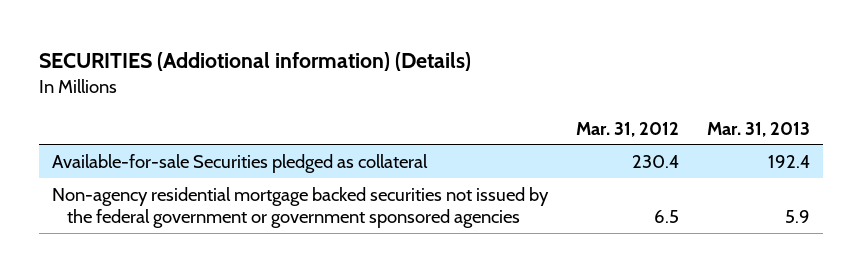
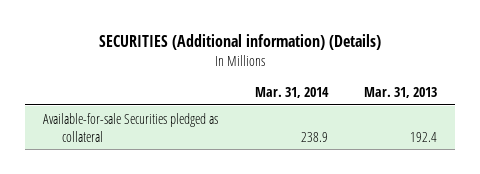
[38,51,471,71] SECURITIES (Addiotional information) (Details) -> [99,33,382,50] SECURITIES (Additional information) (Details)
[576,121,680,137] Mar. 31, 2012 -> none
none -> [254,87,329,99] Mar. 31, 2014
[52,186,550,229] Non-agency residential mortgage backed securities not issued by the federal government or government sponsored agencies -> none

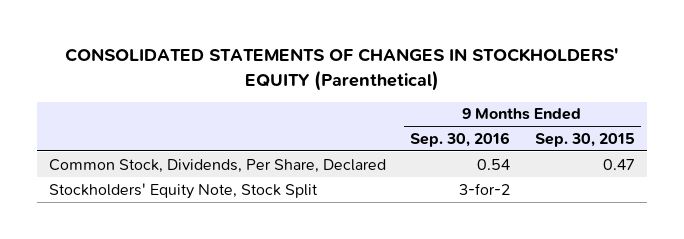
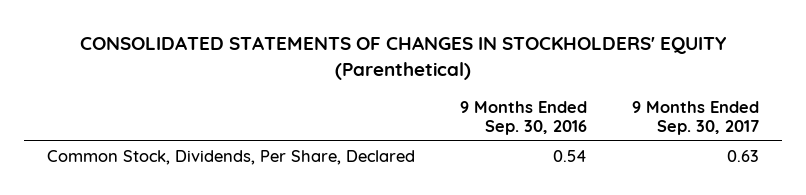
[534,132,635,147] Sep. 30, 2015 -> none
none -> [632,100,760,136] 9 Months Ended Sep. 30, 2017
[49,182,319,199] Stockholders' Equity Note, Stock Split -> none

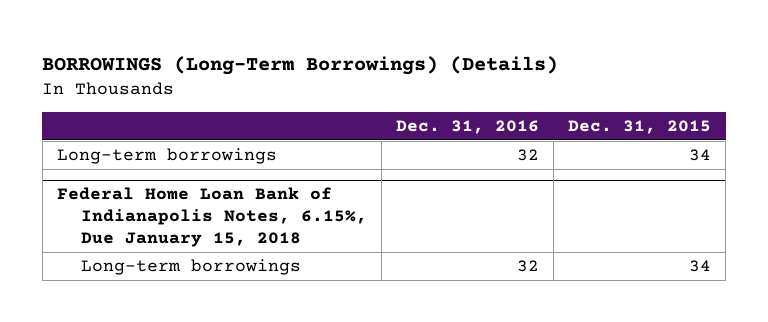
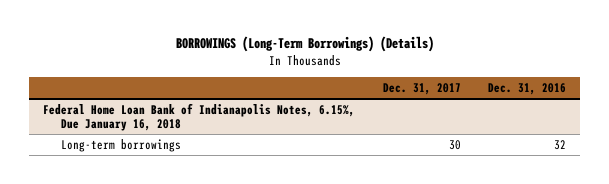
[568,120,712,135] Dec. 31, 2015 -> none
none -> [382,83,461,96] Dec. 31, 2017
[56,148,277,165] Long-term borrowings -> none
[56,187,367,248] Federal Home Loan Bank of Indianapolis Notes, 6.15%, Due January 15, 2018 -> [43,102,356,131] Federal Home Loan Bank of Indianapolis Notes, 6.15%, Due January 16, 2018

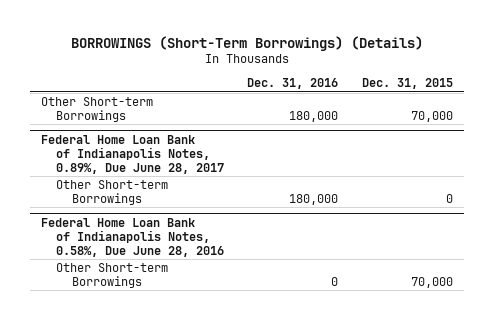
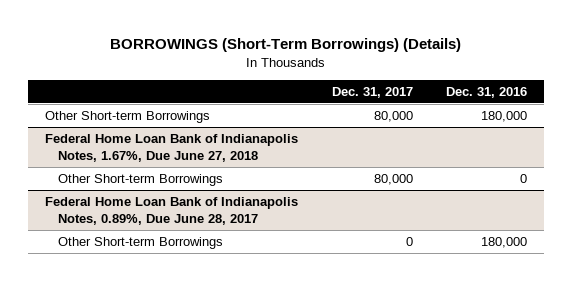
[361,78,453,90] Dec. 31, 2015 -> none
none -> [331,86,413,98] Dec. 31, 2017
none -> [45,133,299,162] Federal Home Loan Bank of Indianapolis Notes, 1.67%, Due June 27, 2018
none -> [57,173,223,186] Other Short-term Borrowings
[41,217,225,257] Federal Home Loan Bank of Indianapolis Notes, 0.58%, Due June 28, 2016 -> none
[56,262,169,288] Other Short-term Borrowings -> none

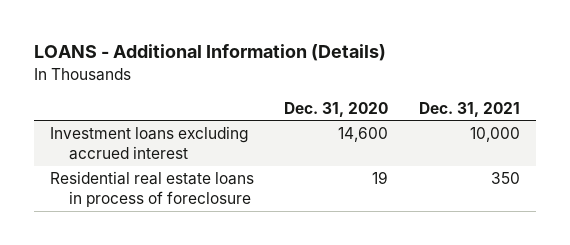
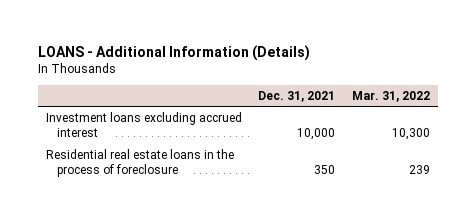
[284,101,389,117] Dec. 31, 2020 -> none
none -> [351,90,430,102] Mar. 31, 2022
[49,171,254,208] Residential real estate loans in process of foreclosure -> [46,148,235,178] Residential real estate loans in the process of foreclosure

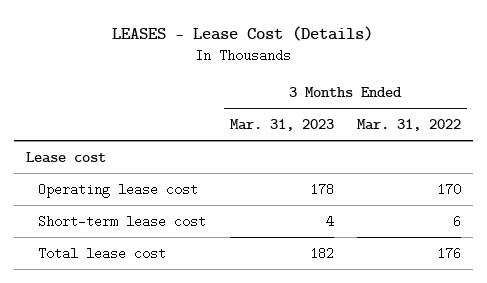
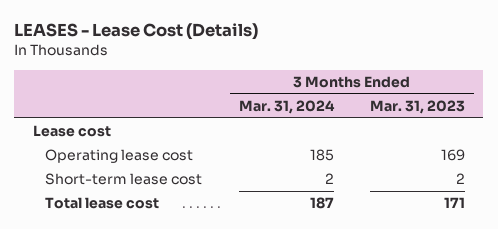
[357,118,462,131] Mar. 31, 2022 -> none
none -> [238,99,335,114] Mar. 31, 2024
[309,182,334,196] 178 -> [441,149,466,162] 169
[325,214,334,228] 4 -> [456,173,466,185] 2
[309,246,334,260] 182 -> [444,197,466,209] 171

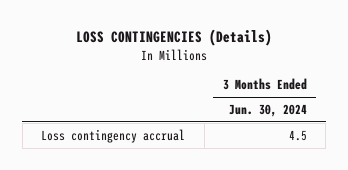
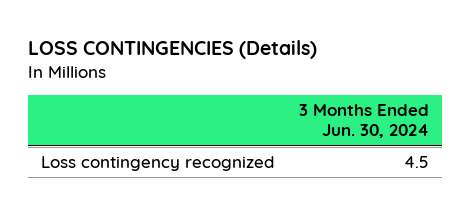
[41,128,186,143] Loss contingency accrual -> [40,156,274,172] Loss contingency recognized

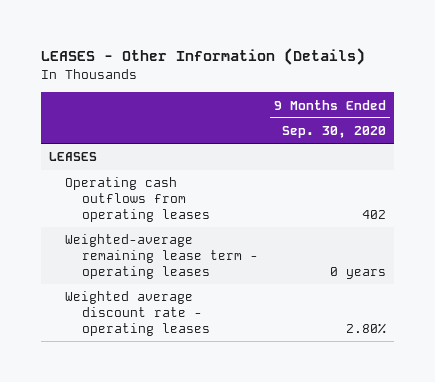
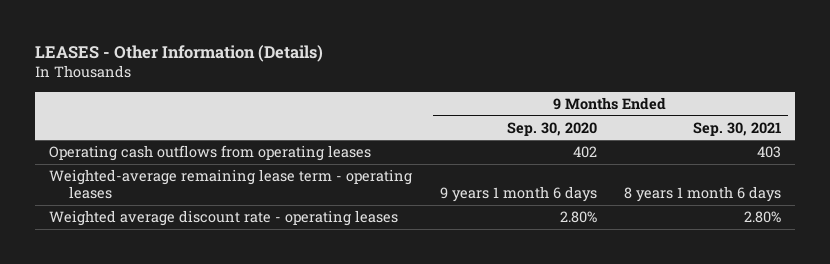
none -> [693,121,782,136] Sep. 30, 2021
[48,152,97,162] LEASES -> none
[330,266,387,279] 0 years -> [439,186,597,203] 9 years 1 month 6 days

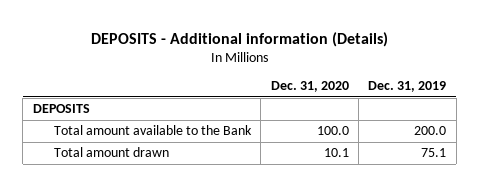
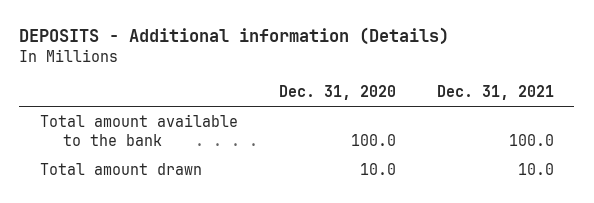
[368,81,447,93] Dec. 31, 2019 -> none
none -> [436,85,554,101] Dec. 31, 2021
[32,104,90,114] DEPOSITS -> none
[54,125,253,136] Total amount available to the Bank -> [39,113,238,146] Total amount available to the bank
[323,148,349,158] 10.1 -> [359,162,396,175] 10.0

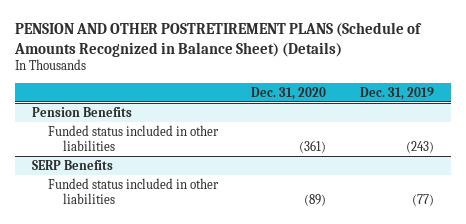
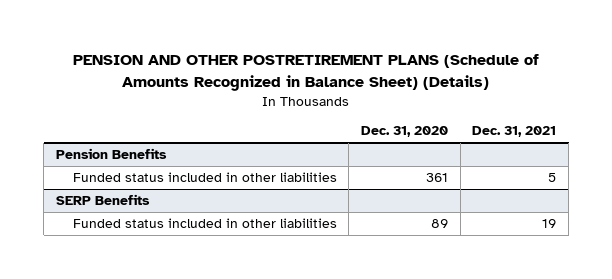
[360,86,435,100] Dec. 31, 2019 -> none
none -> [472,126,557,138] Dec. 31, 2021
[299,140,327,154] (361) -> [426,173,449,183] 361
[304,194,327,207] (89) -> [431,219,449,229] 89

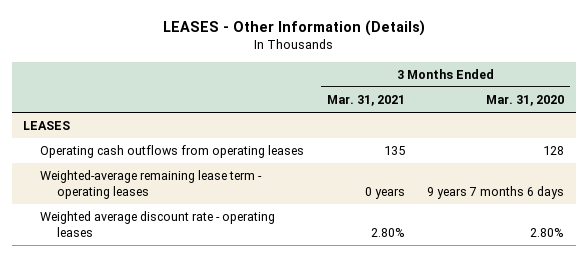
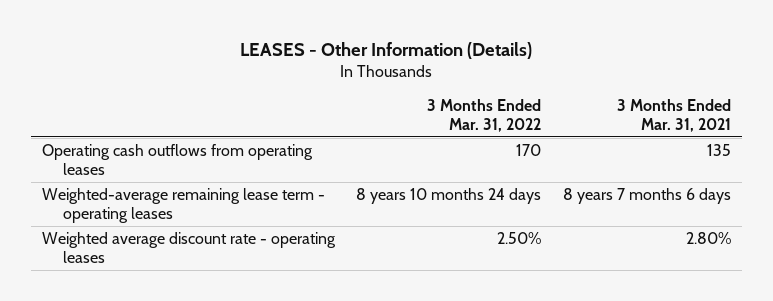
[486,95,565,107] Mar. 31, 2020 -> none
none -> [427,98,542,133] 3 Months Ended Mar. 31, 2022
[23,121,71,131] LEASES -> none
[364,186,405,199] 0 years -> [563,187,732,204] 8 years 7 months 6 days

